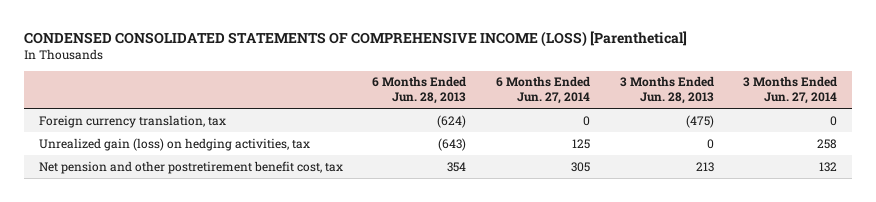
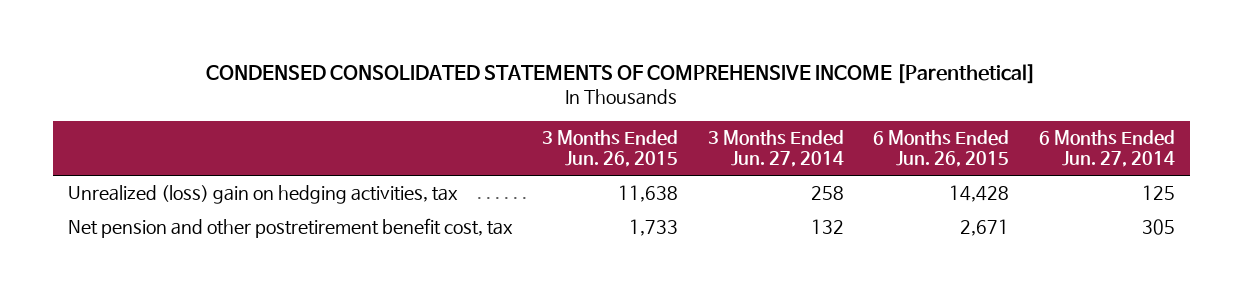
[23,30,687,47] CONDENSED CONSOLIDATED STATEMENTS OF COMPREHENSIVE INCOME (LOSS) [Parenthetical] -> [206,63,1037,84] CONDENSED CONSOLIDATED STATEMENTS OF COMPREHENSIVE INCOME [Parenthetical]
[372,76,467,105] 6 Months Ended Jun. 28, 2013 -> none
[619,76,714,105] 3 Months Ended Jun. 28, 2013 -> none
none -> [542,130,679,168] 3 Months Ended Jun. 26, 2015
none -> [873,130,1010,168] 6 Months Ended Jun. 26, 2015
[38,114,226,128] Foreign currency translation, tax -> none
[38,137,310,151] Unrealized gain (loss) on hedging activities, tax -> [67,185,458,205] Unrealized (loss) gain on hedging activities, tax

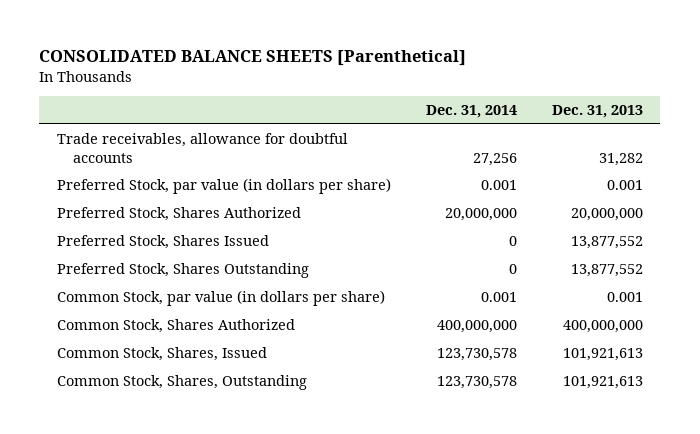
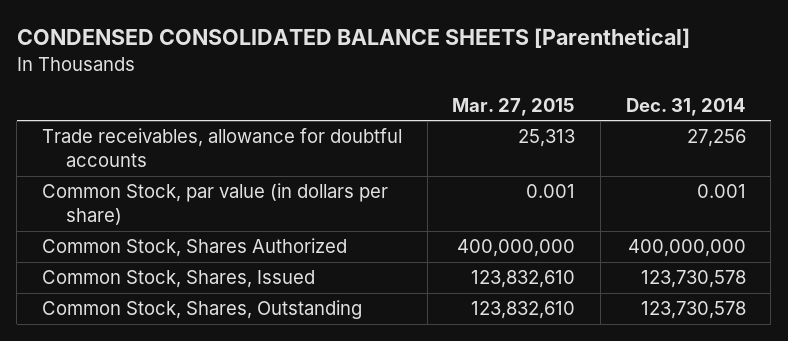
[39,49,467,66] CONSOLIDATED BALANCE SHEETS [Parenthetical] -> [16,28,690,49] CONDENSED CONSOLIDATED BALANCE SHEETS [Parenthetical]
[551,105,643,119] Dec. 31, 2013 -> none
none -> [452,97,576,116] Mar. 27, 2015
[56,178,391,195] Preferred Stock, par value (in dollars per share) -> none
[56,207,301,222] Preferred Stock, Shares Authorized -> none
[56,235,269,250] Preferred Stock, Shares Issued -> none
[56,263,309,279] Preferred Stock, Shares Outstanding -> none

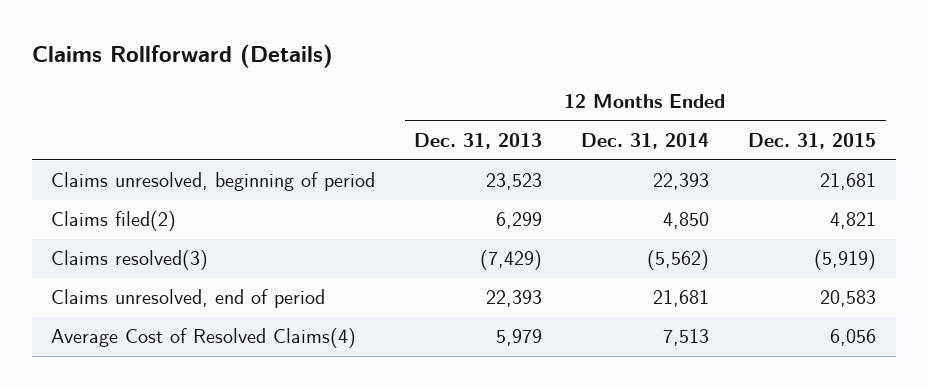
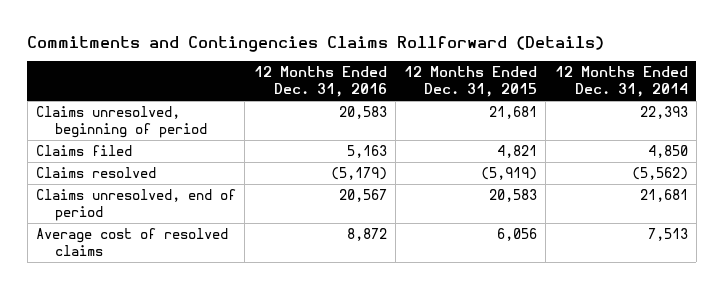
[31,44,333,69] Claims Rollforward (Details) -> [27,35,605,52] Commitments and Contingencies Claims Rollforward (Details)
[414,133,543,150] Dec. 31, 2013 -> none
none -> [253,66,387,98] 12 Months Ended Dec. 31, 2016
[51,211,177,232] Claims filed(2) -> [36,145,133,157] Claims filed
[51,250,209,271] Claims resolved(3) -> [36,167,157,179] Claims resolved
[51,328,357,349] Average Cost of Resolved Claims(4) -> [36,228,229,256] Average cost of resolved claims

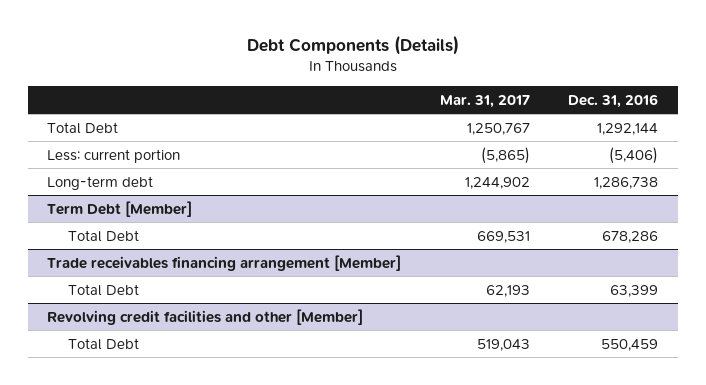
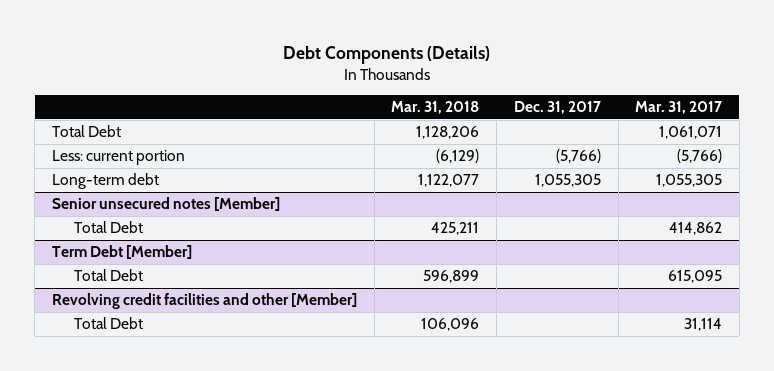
[568,93,659,108] Dec. 31, 2016 -> none
none -> [391,101,480,115] Mar. 31, 2018
none -> [513,101,601,115] Dec. 31, 2017
[466,122,530,135] 1,250,767 -> [659,126,723,140] 1,061,071
[480,146,530,164] (5,865) -> [677,149,723,164] (5,766)
[464,176,530,189] 1,244,902 -> [656,174,723,188] 1,055,305
none -> [52,197,281,212] Senior unsecured notes [Member]
none -> [73,221,143,234] Total Debt
[47,254,402,271] Trade receivables financing arrangement [Member] -> none
[68,283,140,296] Total Debt -> none
[476,230,530,243] 669,531 -> [668,270,723,284] 615,095
[476,338,530,351] 519,043 -> [684,318,723,332] 31,114

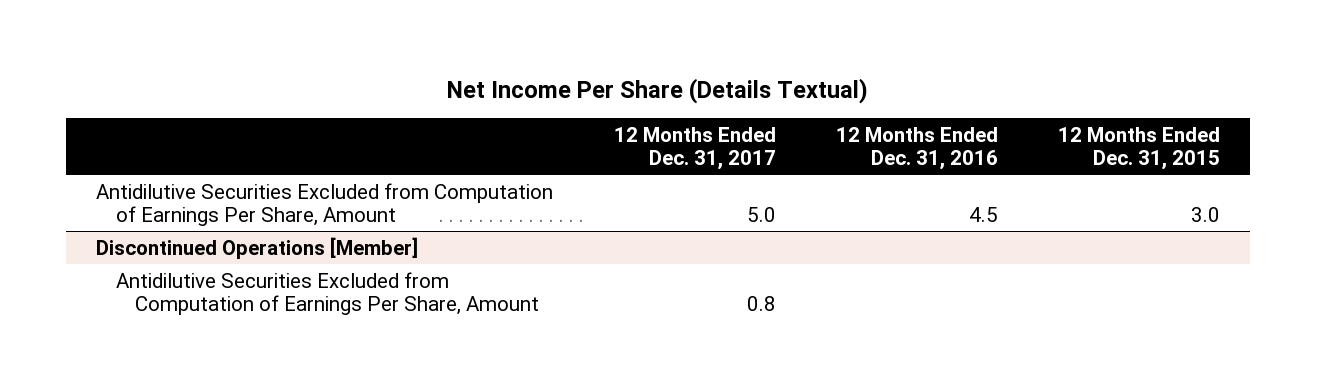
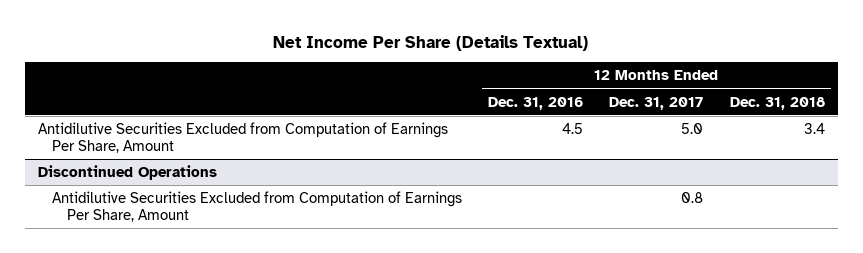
[1058,126,1221,171] 12 Months Ended Dec. 31, 2015 -> none
none -> [729,96,825,110] Dec. 31, 2018
[96,236,419,259] Discontinued Operations [Member] -> [38,165,218,181] Discontinued Operations

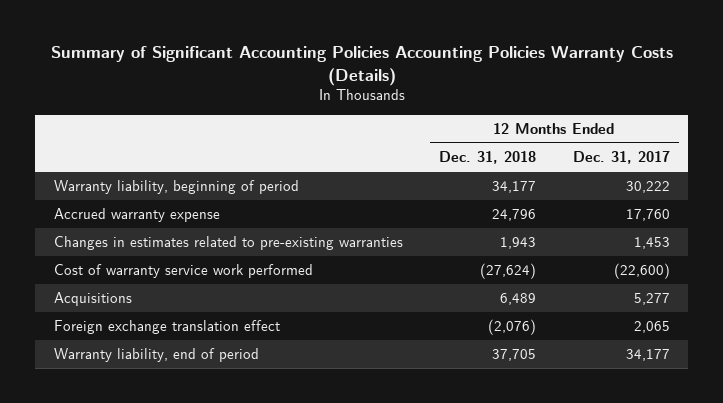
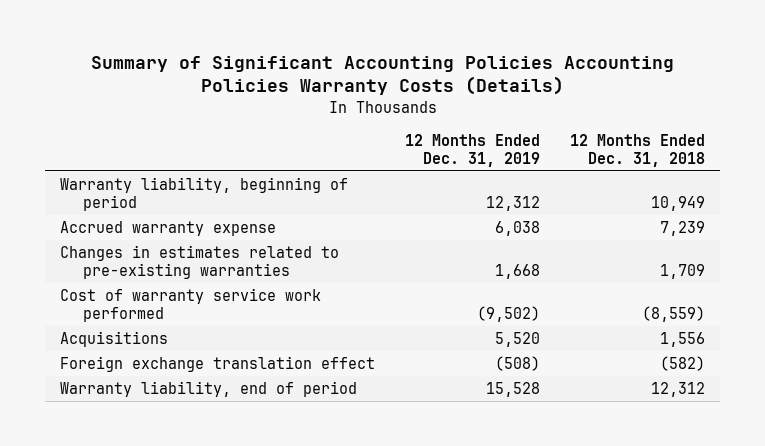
[572,151,670,165] Dec. 31, 2017 -> none
none -> [405,133,541,168] 12 Months Ended Dec. 31, 2019
[492,181,537,194] 34,177 -> [651,196,706,212] 10,949
[492,209,537,222] 24,796 -> [660,220,706,236] 7,239
[500,237,537,250] 1,943 -> [660,264,706,280] 1,709
[480,263,537,280] (27,624) -> [642,306,706,323] (8,559)
[500,293,537,306] 6,489 -> [660,331,706,347] 1,556
[488,319,537,336] (2,076) -> [660,355,706,371] (582)
[492,349,537,362] 37,705 -> [651,381,706,397] 12,312

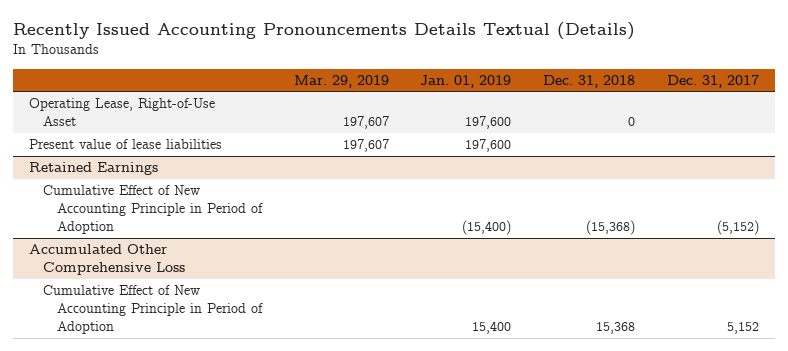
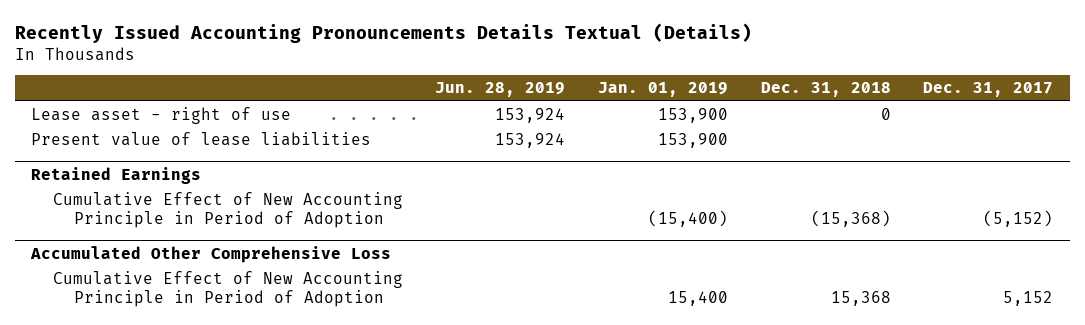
[293,74,389,88] Mar. 29, 2019 -> none
none -> [435,82,566,98] Jun. 28, 2019
[29,98,216,127] Operating Lease, Right-of-Use Asset -> [31,107,292,125] Lease asset - right of use
[465,116,512,130] 197,600 -> [658,108,729,124] 153,900
[465,139,512,153] 197,600 -> [658,133,729,149] 153,900

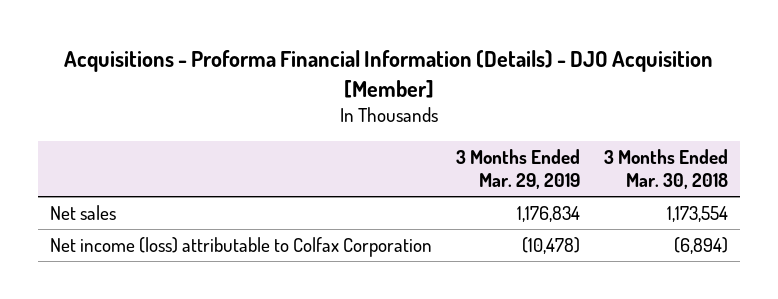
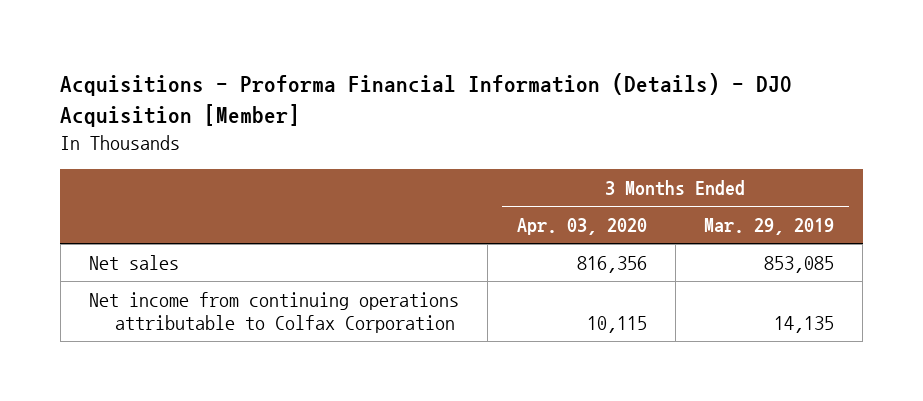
[603,149,728,190] 3 Months Ended Mar. 30, 2018 -> none
none -> [516,218,647,236] Apr. 03, 2020
[516,206,580,223] 1,176,834 -> [764,256,835,274] 853,085
[49,237,432,258] Net income (loss) attributable to Colfax Corporation -> [89,292,460,333] Net income from continuing operations attributable to Colfax Corporation
[521,237,580,255] (10,478) -> [774,315,835,333] 14,135

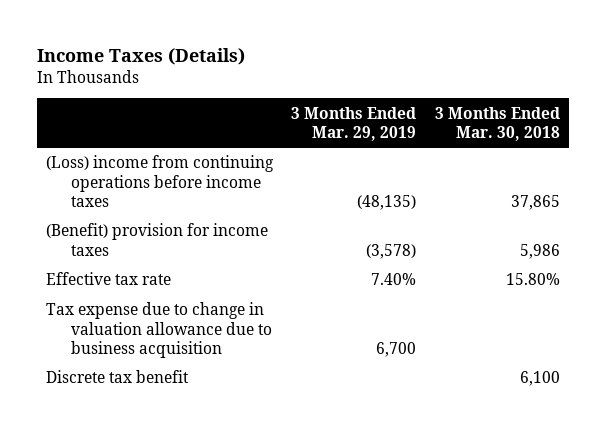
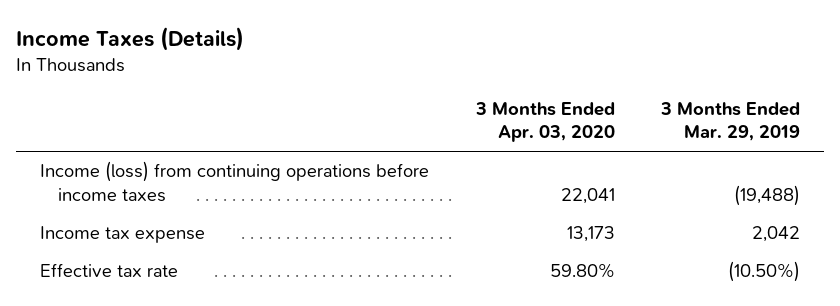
[434,106,560,141] 3 Months Ended Mar. 30, 2018 -> none
none -> [474,102,615,143] 3 Months Ended Apr. 03, 2020
[46,302,272,358] Tax expense due to change in valuation allowance due to business acquisition -> none
[46,370,190,384] Discrete tax benefit -> none
[46,155,275,207] (Loss) income from continuing operations before income taxes -> [39,161,429,202] Income (loss) from continuing operations before income taxes
[357,194,417,210] (48,135) -> [734,184,801,206] (19,488)
[46,223,269,256] (Benefit) provision for income taxes -> [39,226,205,244] Income tax expense
[366,243,417,259] (3,578) -> [752,226,801,243] 2,042
[371,273,417,286] 7.40% -> [728,261,801,283] (10.50%)

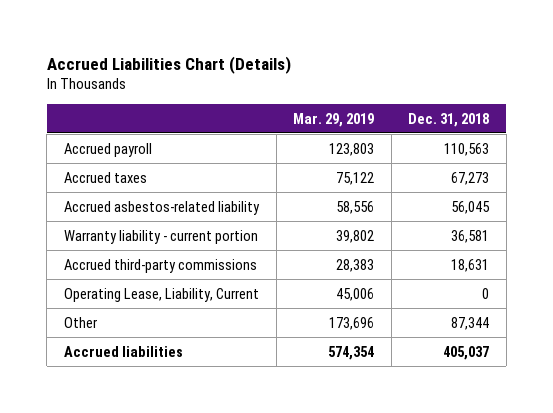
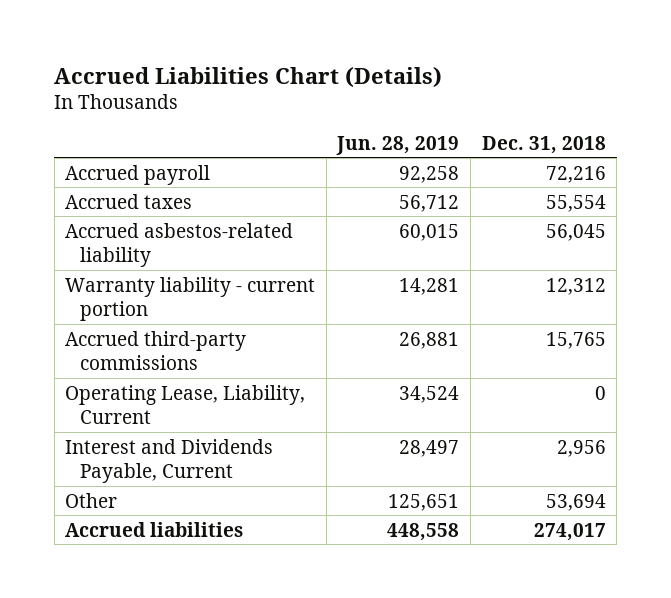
[293,112,375,127] Mar. 29, 2019 -> none
none -> [336,135,460,155] Jun. 28, 2019
[444,142,490,156] 110,563 -> [545,165,606,183] 72,216
[451,171,490,185] 67,273 -> [545,194,606,212] 55,554
[451,229,490,243] 36,581 -> [545,277,606,295] 12,312
[451,258,490,272] 18,631 -> [545,331,606,349] 15,765
none -> [65,438,274,483] Interest and Dividends Payable, Current
[451,316,490,330] 87,344 -> [545,493,606,511] 53,694
[443,345,490,360] 405,037 -> [533,522,606,541] 274,017

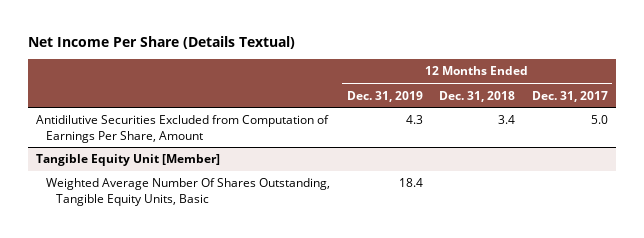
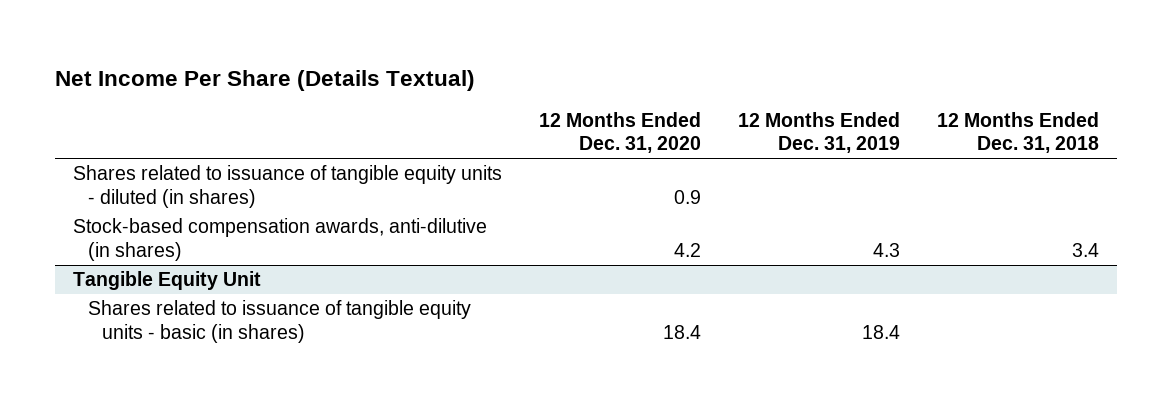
[531,90,608,102] Dec. 31, 2017 -> none
none -> [539,111,702,154] 12 Months Ended Dec. 31, 2020
none -> [73,165,503,209] Shares related to issuance of tangible equity units - diluted (in shares)
[36,115,330,143] Antidilutive Securities Excluded from Computation of Earnings Per Share, Amount -> [73,218,488,262] Stock-based compensation awards, anti-dilutive (in shares)
[36,154,221,167] Tangible Equity Unit [Member] -> [73,271,262,291] Tangible Equity Unit
[46,178,331,206] Weighted Average Number Of Shares Outstanding, Tangible Equity Units, Basic -> [87,300,471,344] Shares related to issuance of tangible equity units - basic (in shares)

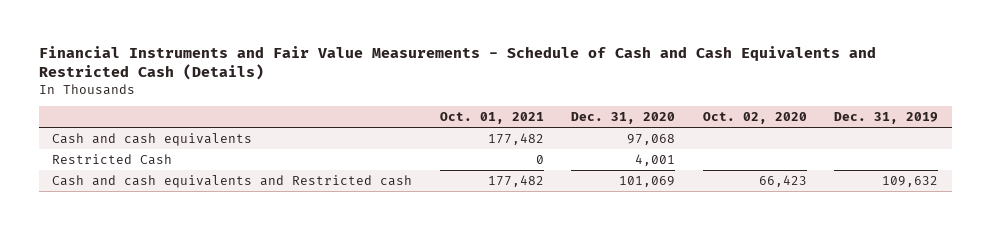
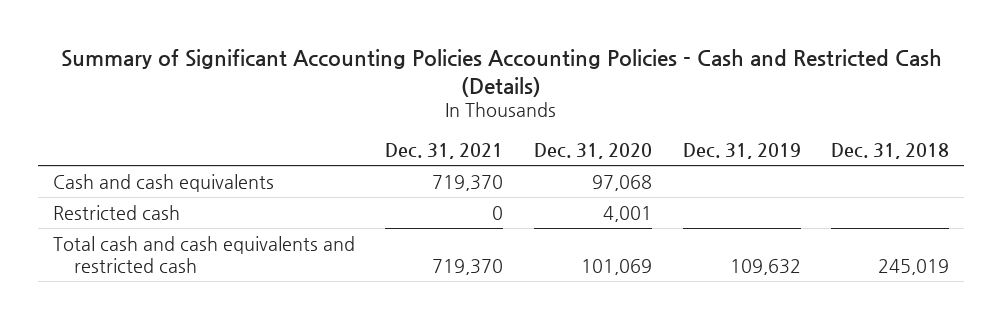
[38,45,876,80] Financial Instruments and Fair Value Measurements - Schedule of Cash and Cash Equivalents and Restricted Cash (Details) -> [61,49,943,97] Summary of Significant Accounting Policies Accounting Policies - Cash and Restricted Cash (Details)
[439,112,544,125] Oct. 01, 2021 -> none
[702,112,807,125] Oct. 02, 2020 -> none
none -> [385,143,504,160] Dec. 31, 2021
none -> [831,143,950,160] Dec. 31, 2018
[52,153,173,165] Restricted Cash -> [52,204,180,220] Restricted cash
[52,174,413,188] Cash and cash equivalents and Restricted cash -> [52,235,355,273] Total cash and cash equivalents and restricted cash

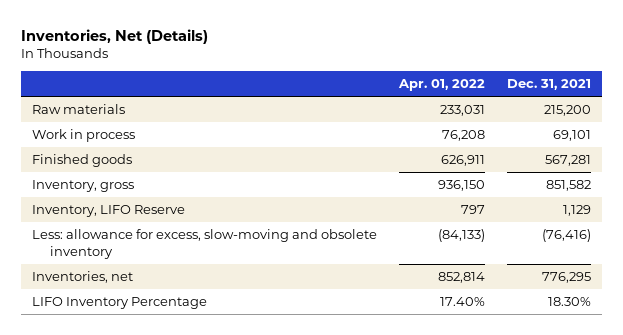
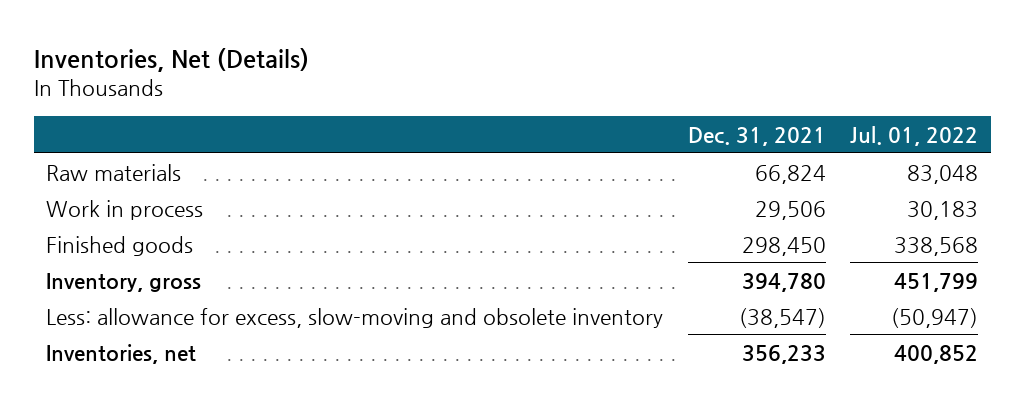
[397,79,485,92] Apr. 01, 2022 -> none
none -> [850,125,979,146] Jul. 01, 2022
[32,205,186,218] Inventory, LIFO Reserve -> none
[32,297,208,310] LIFO Inventory Percentage -> none
[543,105,591,117] 215,200 -> [754,164,826,184] 66,824
[552,130,591,142] 69,101 -> [754,200,826,220] 29,506
[544,155,591,167] 567,281 -> [741,236,826,256] 298,450
[545,180,591,192] 851,582 -> [741,272,826,292] 394,780
[541,229,591,243] (76,416) -> [738,307,826,328] (38,547)
[541,272,591,284] 776,295 -> [741,344,826,364] 356,233

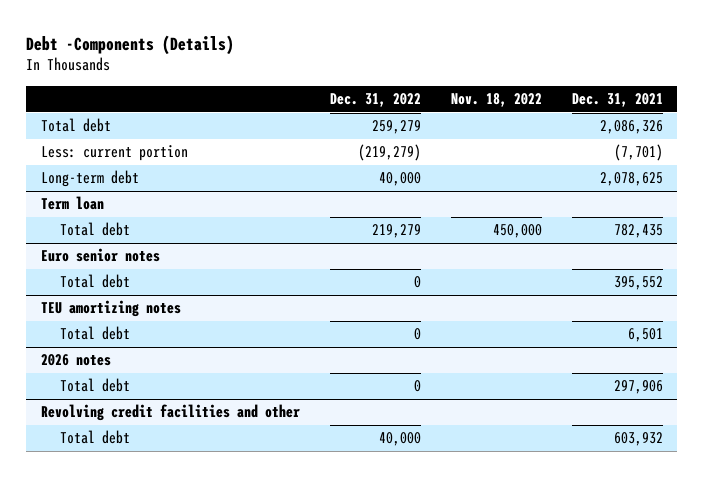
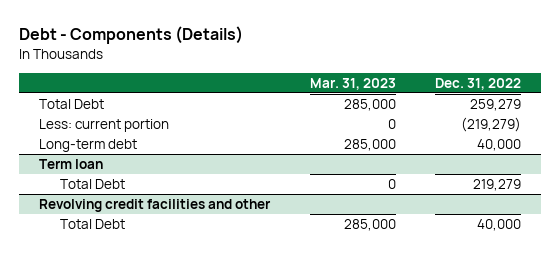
[25,34,234,55] Debt -Components (Details) -> [19,26,244,45] Debt - Components (Details)
[450,92,542,107] Nov. 18, 2022 -> none
[571,92,663,107] Dec. 31, 2021 -> none
none -> [309,77,396,90] Mar. 31, 2023
[40,118,111,133] Total debt -> [38,99,104,110] Total Debt
[40,248,160,263] Euro senior notes -> none
[60,274,131,289] Total debt -> none
[40,300,181,318] TEU amortizing notes -> none
[60,326,131,341] Total debt -> none
[40,354,111,367] 2026 notes -> none
[60,378,131,393] Total debt -> none
[60,222,131,237] Total debt -> [60,179,126,190] Total Debt
[60,430,131,445] Total debt -> [60,219,126,230] Total Debt

